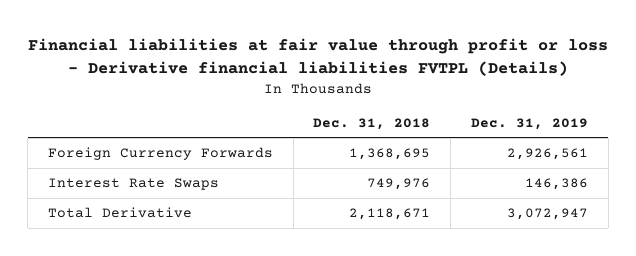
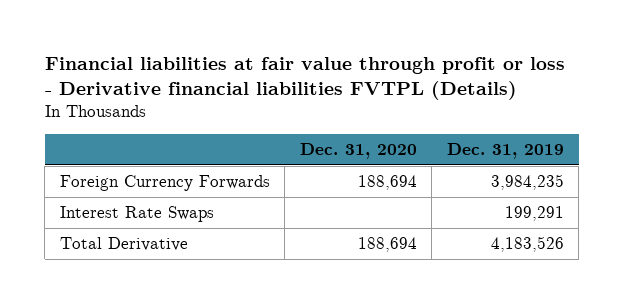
[313,117,431,130] Dec. 31, 2018 -> none
none -> [299,142,417,159] Dec. 31, 2020
[506,148,588,161] 2,926,561 -> [490,174,564,191] 3,984,235
[524,178,588,191] 146,386 -> [504,206,564,222] 199,291
[506,208,588,221] 3,072,947 -> [490,236,564,253] 4,183,526

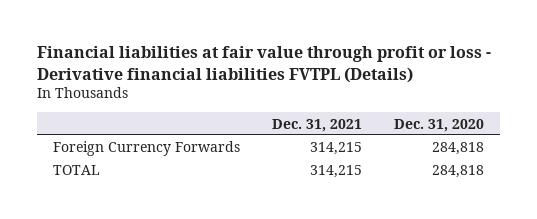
[446,142,564,159] Dec. 31, 2019 -> none
none -> [271,118,362,132] Dec. 31, 2021
[59,206,214,223] Interest Rate Swaps -> none
[357,175,417,191] 188,694 -> [431,142,484,156] 284,818
[59,237,188,252] Total Derivative -> [53,165,101,176] TOTAL
[357,237,417,253] 188,694 -> [431,165,484,179] 284,818

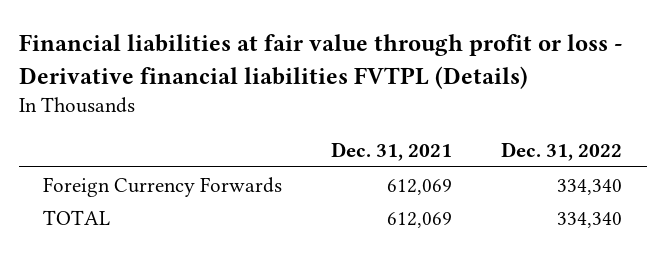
[393,118,484,132] Dec. 31, 2020 -> none
none -> [501,141,623,161] Dec. 31, 2022
[309,142,362,156] 314,215 -> [387,178,453,195] 612,069
[309,165,362,179] 314,215 -> [387,211,453,228] 612,069

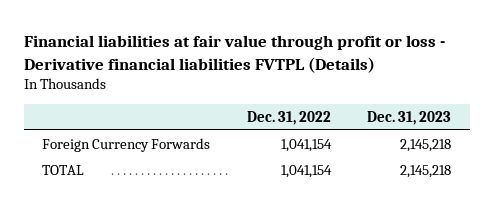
[331,141,453,161] Dec. 31, 2021 -> none
none -> [367,111,452,126] Dec. 31, 2023
[557,178,623,195] 334,340 -> [280,138,332,152] 1,041,154
[557,211,623,228] 334,340 -> [280,164,332,178] 1,041,154

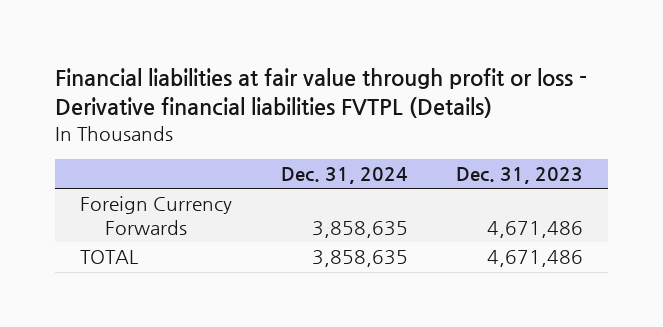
[246,111,331,126] Dec. 31, 2022 -> none
none -> [280,167,408,185] Dec. 31, 2024
[400,138,452,152] 2,145,218 -> [487,220,584,238] 4,671,486
[400,164,452,178] 2,145,218 -> [487,250,584,268] 4,671,486

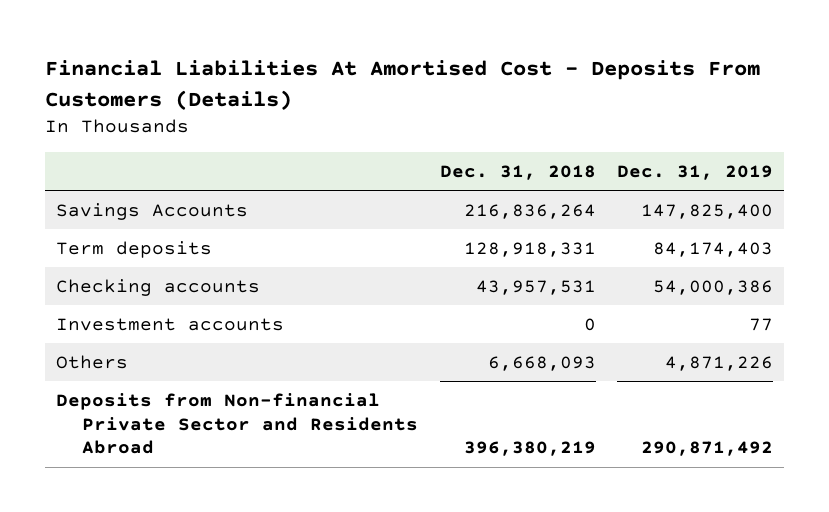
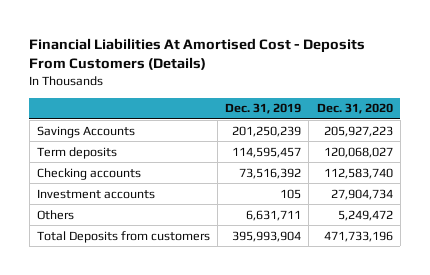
[439,164,596,180] Dec. 31, 2018 -> none
none -> [316,103,393,115] Dec. 31, 2020
[55,392,419,455] Deposits from Non-financial Private Sector and Residents Abroad -> none
[641,203,774,219] 147,825,400 -> [232,125,302,137] 201,250,239
[653,241,774,257] 84,174,403 -> [232,146,302,158] 114,595,457
[653,279,774,295] 54,000,386 -> [239,167,302,179] 73,516,392
[749,317,774,331] 77 -> [280,188,302,199] 105
[665,355,774,371] 4,871,226 -> [246,209,302,221] 6,631,711
none -> [37,230,211,243] Total Deposits from customers

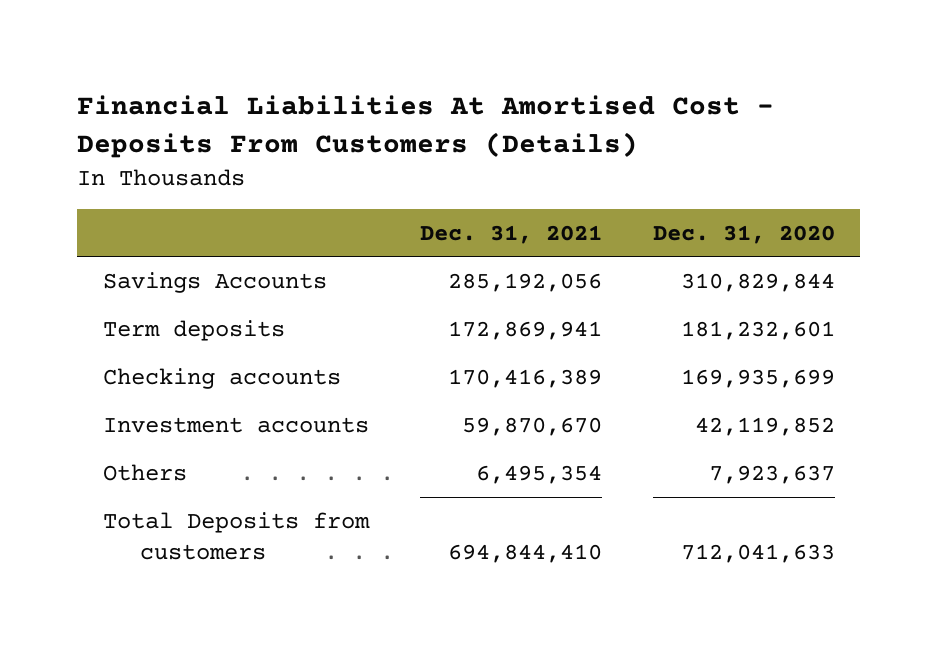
[225,103,302,115] Dec. 31, 2019 -> none
none -> [419,224,602,244] Dec. 31, 2021
[323,125,393,137] 205,927,223 -> [680,272,835,292] 310,829,844
[323,146,393,158] 120,068,027 -> [680,320,835,340] 181,232,601
[323,167,393,179] 112,583,740 -> [680,368,835,388] 169,935,699
[330,188,393,200] 27,904,734 -> [694,416,835,436] 42,119,852
[337,209,393,221] 5,249,472 -> [708,464,835,484] 7,923,637
[323,230,393,242] 471,733,196 -> [680,544,835,564] 712,041,633

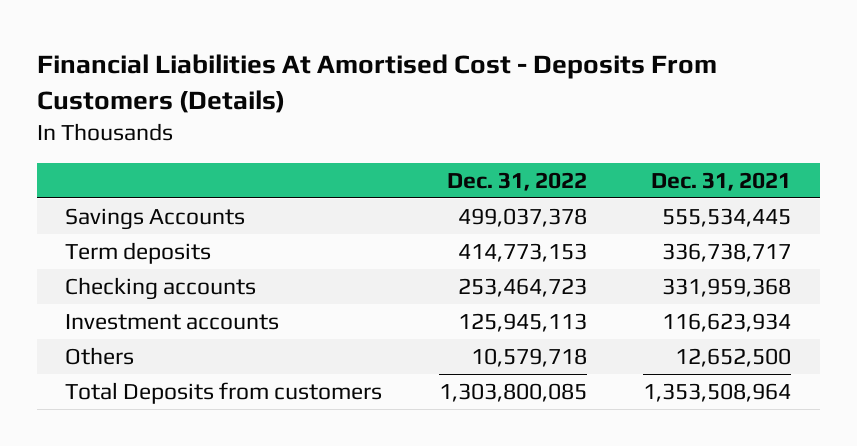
[652,224,835,244] Dec. 31, 2020 -> none
none -> [446,171,587,191] Dec. 31, 2022
[447,272,602,292] 285,192,056 -> [662,208,792,228] 555,534,445
[447,320,602,340] 172,869,941 -> [662,243,792,263] 336,738,717
[447,368,602,388] 170,416,389 -> [662,278,792,298] 331,959,368
[461,416,602,436] 59,870,670 -> [662,313,792,333] 116,623,934
[475,464,602,484] 6,495,354 -> [675,348,792,368] 12,652,500
[447,544,602,564] 694,844,410 -> [643,383,792,403] 1,353,508,964

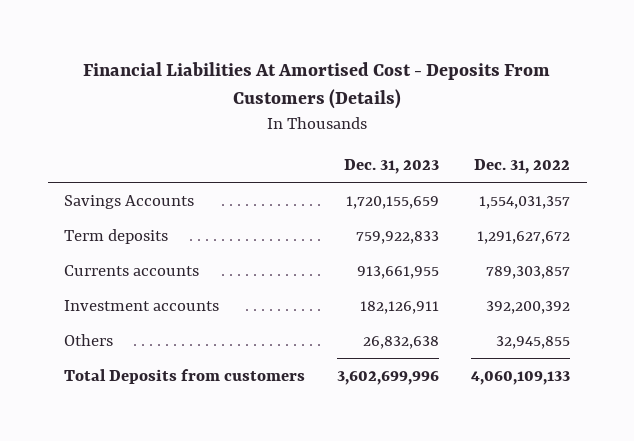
[651,171,792,191] Dec. 31, 2021 -> none
none -> [344,158,440,174] Dec. 31, 2023
[457,208,587,228] 499,037,378 -> [479,195,571,209] 1,554,031,357
[457,243,587,263] 414,773,153 -> [477,230,571,244] 1,291,627,672
[65,277,257,301] Checking accounts -> [63,264,199,276] Currents accounts
[457,278,587,298] 253,464,723 -> [486,265,571,279] 789,303,857
[457,313,587,333] 125,945,113 -> [486,300,571,314] 392,200,392
[470,348,587,368] 10,579,718 -> [496,335,571,349] 32,945,855
[438,383,587,403] 1,303,800,085 -> [471,370,571,385] 4,060,109,133

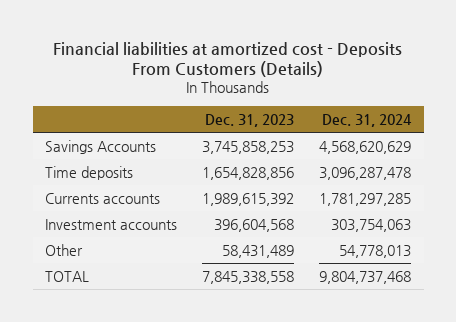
[83,61,551,110] Financial Liabilities At Amortised Cost - Deposits From Customers (Details) -> [53,41,403,78] Financial liabilities at amortized cost - Deposits From Customers (Details)
[474,158,571,174] Dec. 31, 2022 -> none
none -> [322,113,413,127] Dec. 31, 2024
[346,195,440,209] 1,720,155,659 -> [202,140,295,154] 3,745,858,253
[63,228,168,244] Term deposits -> [45,165,134,180] Time deposits
[356,230,440,244] 759,922,833 -> [202,166,295,180] 1,654,828,856
[357,265,440,279] 913,661,955 -> [202,192,295,206] 1,989,615,392
[360,300,440,314] 182,126,911 -> [214,218,295,232] 396,604,568
[63,333,113,346] Others -> [45,243,84,256] Other
[363,335,440,349] 26,832,638 -> [222,244,295,258] 58,431,489
[63,368,305,384] Total Deposits from customers -> [45,270,90,282] TOTAL
[337,370,440,385] 3,602,699,996 -> [202,270,295,284] 7,845,338,558

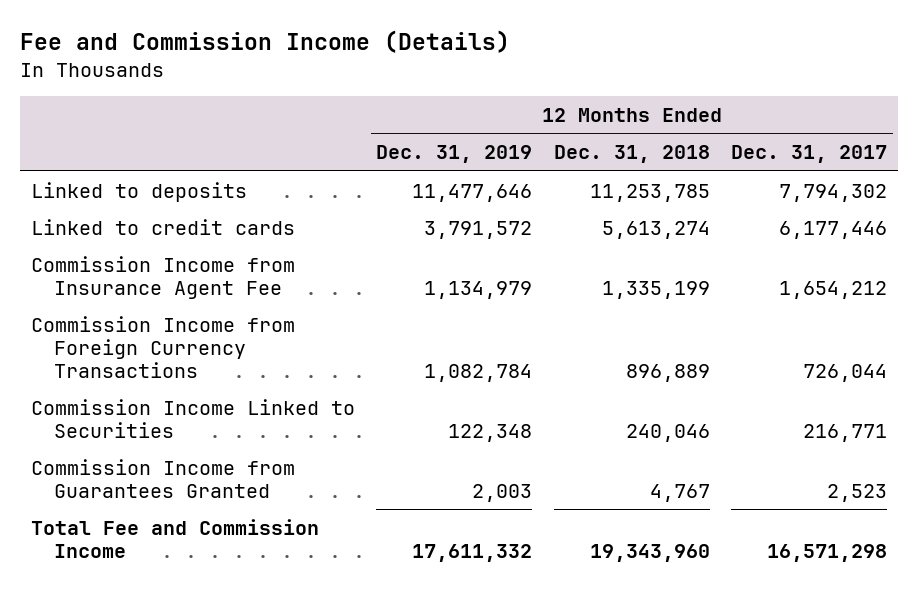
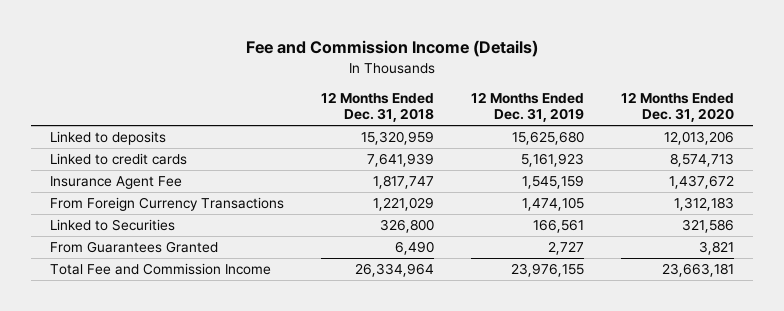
[731,145,888,164] Dec. 31, 2017 -> none
none -> [621,91,735,123] 12 Months Ended Dec. 31, 2020
[412,183,533,202] 11,477,646 -> [512,131,585,146] 15,625,680
[589,183,710,202] 11,253,785 -> [360,131,434,146] 15,320,959
[424,220,533,239] 3,791,572 -> [521,153,585,168] 5,161,923
[601,220,710,239] 5,613,274 -> [366,153,434,168] 7,641,939
[30,255,295,299] Commission Income from Insurance Agent Fee -> [49,176,182,190] Insurance Agent Fee
[424,280,533,299] 1,134,979 -> [522,175,585,190] 1,545,159
[601,280,710,299] 1,335,199 -> [372,175,434,190] 1,817,747
[30,315,295,378] Commission Income from Foreign Currency Transactions -> [49,197,284,212] From Foreign Currency Transactions
[424,363,533,382] 1,082,784 -> [522,197,585,212] 1,474,105
[625,363,710,382] 896,889 -> [372,197,434,212] 1,221,029
[30,398,355,438] Commission Income Linked to Securities -> [49,219,175,232] Linked to Securities
[448,423,533,442] 122,348 -> [533,219,585,234] 166,561
[625,423,710,442] 240,046 -> [379,219,434,234] 326,800
[30,458,295,498] Commission Income from Guarantees Granted -> [49,241,218,254] From Guarantees Granted
[472,483,533,502] 2,003 -> [548,241,585,256] 2,727
[649,483,710,502] 4,767 -> [394,241,434,256] 6,490
[412,543,533,562] 17,611,332 -> [511,263,585,278] 23,976,155
[589,543,710,562] 19,343,960 -> [354,263,434,278] 26,334,964

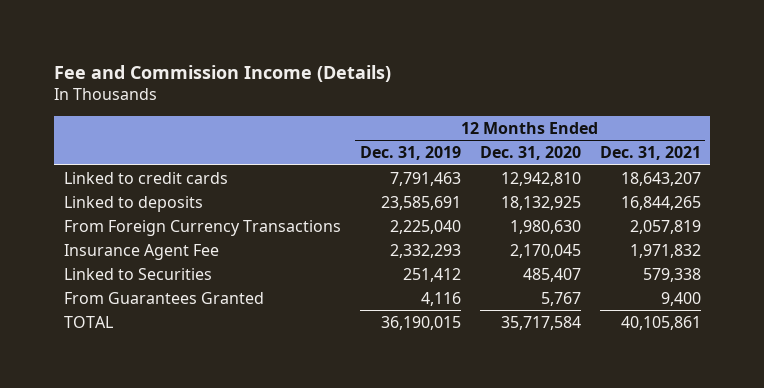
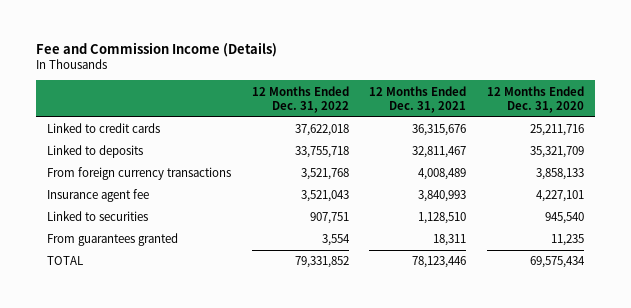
[359,146,461,161] Dec. 31, 2019 -> none
none -> [251,85,349,113] 12 Months Ended Dec. 31, 2022
[500,171,581,186] 12,942,810 -> [530,124,585,137] 25,211,716
[620,171,701,186] 18,643,207 -> [412,124,467,137] 36,315,676
[500,195,581,210] 18,132,925 -> [530,146,585,159] 35,321,709
[620,195,701,210] 16,844,265 -> [412,146,467,159] 32,811,467
[63,219,341,236] From Foreign Currency Transactions -> [46,167,231,181] From foreign currency transactions
[509,219,581,234] 1,980,630 -> [536,168,585,181] 3,858,133
[629,219,701,234] 2,057,819 -> [418,168,467,181] 4,008,489
[63,243,219,260] Insurance Agent Fee -> [46,189,149,203] Insurance agent fee
[509,243,581,258] 2,170,045 -> [536,190,585,203] 4,227,101
[629,243,701,258] 1,971,832 -> [418,190,467,203] 3,840,993
[63,267,212,280] Linked to Securities -> [46,211,148,222] Linked to securities
[522,267,581,282] 485,407 -> [545,212,585,225] 945,540
[642,267,701,282] 579,338 -> [418,212,467,225] 1,128,510
[63,291,264,304] From Guarantees Granted -> [46,233,178,247] From guarantees granted
[540,291,581,306] 5,767 -> [551,234,585,247] 11,235
[660,291,701,306] 9,400 -> [433,234,467,247] 18,311
[500,315,581,330] 35,717,584 -> [530,256,586,269] 69,575,434
[620,315,701,330] 40,105,861 -> [412,256,467,269] 78,123,446

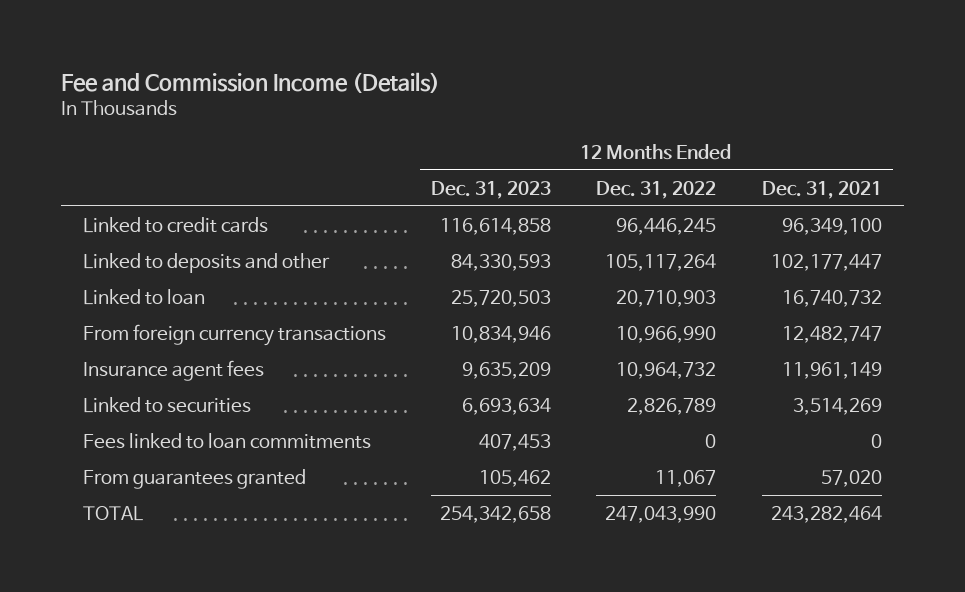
[487,85,585,113] 12 Months Ended Dec. 31, 2020 -> none
none -> [431,180,552,199] Dec. 31, 2023
[294,124,349,137] 37,622,018 -> [616,217,717,235] 96,446,245
[412,124,467,137] 36,315,676 -> [781,217,882,235] 96,349,100
[46,145,143,159] Linked to deposits -> [83,252,331,273] Linked to deposits and other
[294,146,349,159] 33,755,718 -> [605,253,717,271] 105,117,264
[412,146,467,159] 32,811,467 -> [770,253,882,271] 102,177,447
none -> [83,288,206,305] Linked to loan
[300,168,349,181] 3,521,768 -> [616,325,717,343] 10,966,990
[418,168,467,181] 4,008,489 -> [781,325,882,343] 12,482,747
[46,189,149,203] Insurance agent fee -> [83,359,265,381] Insurance agent fees
[300,190,349,203] 3,521,043 -> [616,361,717,379] 10,964,732
[418,190,467,203] 3,840,993 -> [781,361,882,379] 11,961,149
[309,212,349,225] 907,751 -> [627,397,717,415] 2,826,789
[418,212,467,225] 1,128,510 -> [792,397,882,415] 3,514,269
none -> [83,432,372,449] Fees linked to loan commitments
[321,234,350,247] 3,554 -> [655,469,717,487] 11,067
[433,234,467,247] 18,311 -> [820,469,882,487] 57,020
[294,256,349,269] 79,331,852 -> [605,505,717,523] 247,043,990
[412,256,467,269] 78,123,446 -> [770,505,882,523] 243,282,464

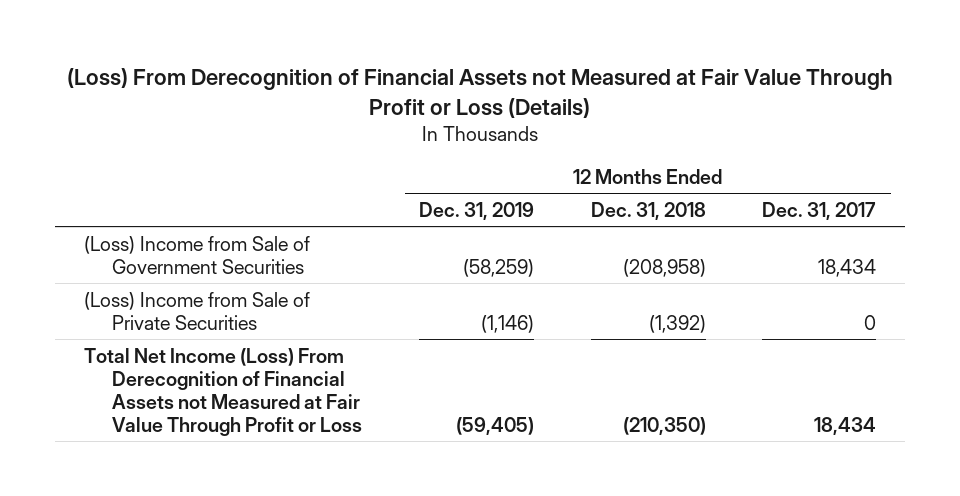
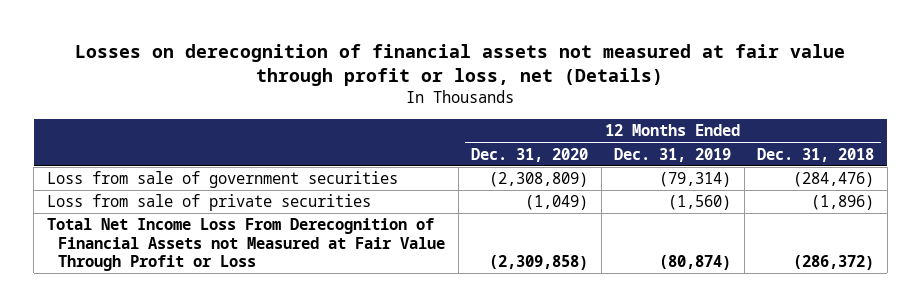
[67,68,894,119] (Loss) From Derecognition of Financial Assets not Measured at Fair Value Through Profit or Loss (Details) -> [75,43,846,87] Losses on derecognition of financial assets not measured at fair value through profit or loss, net (Details)
[762,201,877,220] Dec. 31, 2017 -> none
none -> [471,147,589,162] Dec. 31, 2020
[83,235,310,274] (Loss) Income from Sale of Government Securities -> [46,171,398,189] Loss from sale of government securities
[463,258,535,277] (58,259) -> [659,172,732,188] (79,314)
[622,258,706,277] (208,958) -> [793,172,875,188] (284,476)
[83,291,310,330] (Loss) Income from Sale of Private Securities -> [46,194,371,212] Loss from sale of private securities
[481,314,535,333] (1,146) -> [668,195,732,211] (1,560)
[648,314,706,333] (1,392) -> [811,195,875,211] (1,896)
[83,347,363,436] Total Net Income (Loss) From Derecognition of Financial Assets not Measured at Fair Value Through Profit or Loss -> [46,218,445,271] Total Net Income Loss From Derecognition of Financial Assets not Measured at Fair Value Through Profit or Loss
[456,416,535,435] (59,405) -> [659,254,732,270] (80,874)
[622,416,706,435] (210,350) -> [793,254,875,270] (286,372)

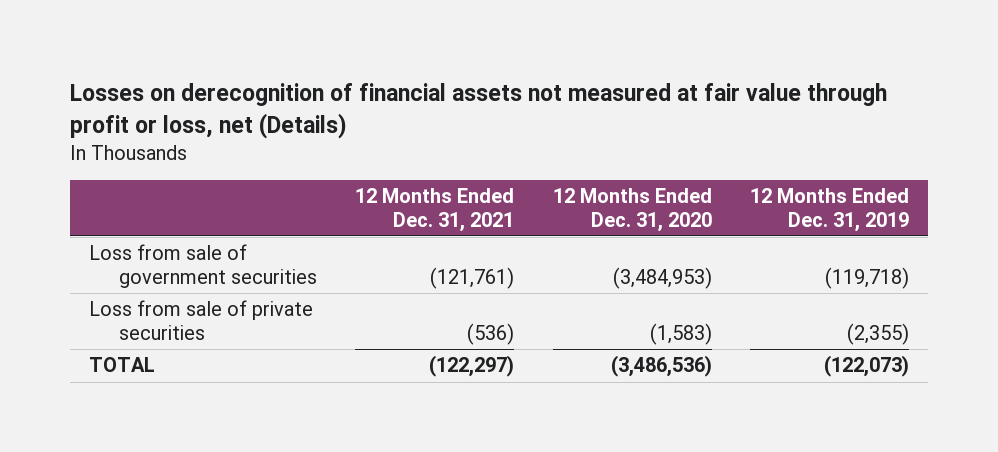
[757,147,875,162] Dec. 31, 2018 -> none
none -> [355,188,515,232] 12 Months Ended Dec. 31, 2021
[46,218,445,271] Total Net Income Loss From Derecognition of Financial Assets not Measured at Fair Value Through Profit or Loss -> none
[489,172,589,188] (2,308,809) -> [612,266,712,289] (3,484,953)
[659,172,732,188] (79,314) -> [824,266,909,289] (119,718)
[525,195,589,211] (1,049) -> [649,322,712,345] (1,583)
[668,195,732,211] (1,560) -> [846,322,909,345] (2,355)
none -> [89,357,156,373] TOTAL

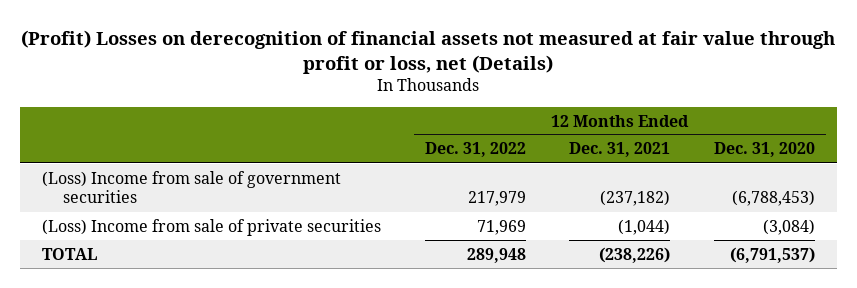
[70,83,888,139] Losses on derecognition of financial assets not measured at fair value through profit or loss, net (Details) -> [21,29,836,74] (Profit) Losses on derecognition of financial assets not measured at fair value through profit or loss, net (Details)
[749,188,909,232] 12 Months Ended Dec. 31, 2019 -> none
none -> [424,142,526,158] Dec. 31, 2022
[89,244,317,288] Loss from sale of government securities -> [41,170,341,204] (Loss) Income from sale of government securities
[430,266,515,289] (121,761) -> [600,190,671,207] (237,182)
[612,266,712,289] (3,484,953) -> [731,190,815,207] (6,788,453)
[89,300,314,340] Loss from sale of private securities -> [41,218,381,236] (Loss) Income from sale of private securities
[467,322,515,345] (536) -> [618,218,671,235] (1,044)
[649,322,712,345] (1,583) -> [762,218,815,235] (3,084)
[429,355,515,378] (122,297) -> [599,246,671,263] (238,226)
[610,355,712,378] (3,486,536) -> [729,246,815,263] (6,791,537)

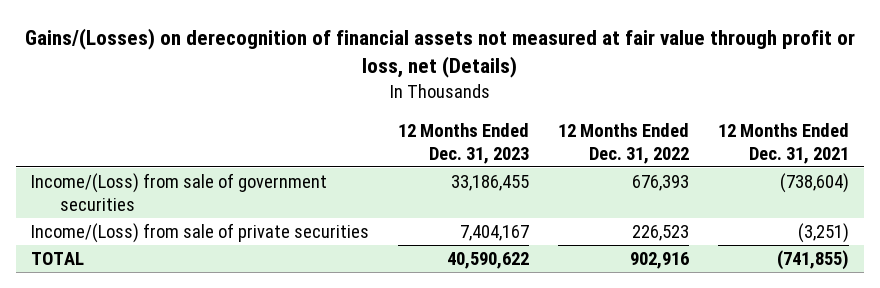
[21,29,836,74] (Profit) Losses on derecognition of financial assets not measured at fair value through profit or loss, net (Details) -> [24,27,855,79] Gains/(Losses) on derecognition of financial assets not measured at fair value through profit or loss, net (Details)
[713,142,815,158] Dec. 31, 2020 -> none
none -> [397,123,529,164] 12 Months Ended Dec. 31, 2023
[41,170,341,204] (Loss) Income from sale of government securities -> [30,173,327,211] Income/(Loss) from sale of government securities
[467,191,526,207] 217,979 -> [632,175,690,192] 676,393
[600,190,671,207] (237,182) -> [780,173,850,194] (738,604)
[41,218,381,236] (Loss) Income from sale of private securities -> [30,223,369,244] Income/(Loss) from sale of private securities
[476,219,526,235] 71,969 -> [632,225,690,242] 226,523
[618,218,671,235] (1,044) -> [798,223,850,244] (3,251)
[466,247,526,263] 289,948 -> [630,252,690,270] 902,916
[599,246,671,263] (238,226) -> [777,250,850,271] (741,855)

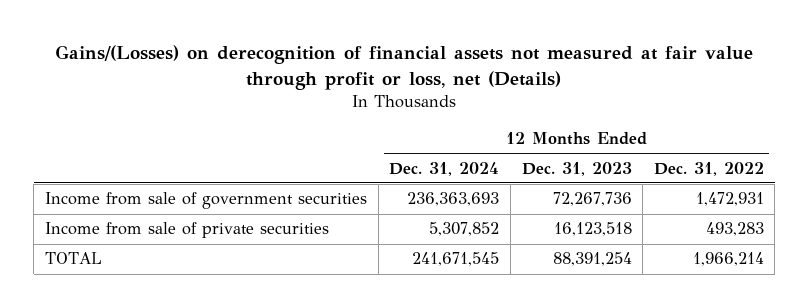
[718,123,850,164] 12 Months Ended Dec. 31, 2021 -> none
none -> [389,161,500,176] Dec. 31, 2024
[30,173,327,211] Income/(Loss) from sale of government securities -> [44,192,367,210] Income from sale of government securities
[450,175,529,192] 33,186,455 -> [552,192,632,207] 72,267,736
[632,175,690,192] 676,393 -> [695,192,764,207] 1,472,931
[30,223,369,244] Income/(Loss) from sale of private securities -> [44,222,329,239] Income from sale of private securities
[459,225,529,242] 7,404,167 -> [553,222,632,237] 16,123,518
[632,225,690,242] 226,523 -> [705,222,764,237] 493,283
[446,252,529,270] 40,590,622 -> [552,252,632,267] 88,391,254
[630,252,690,270] 902,916 -> [692,252,764,267] 1,966,214

